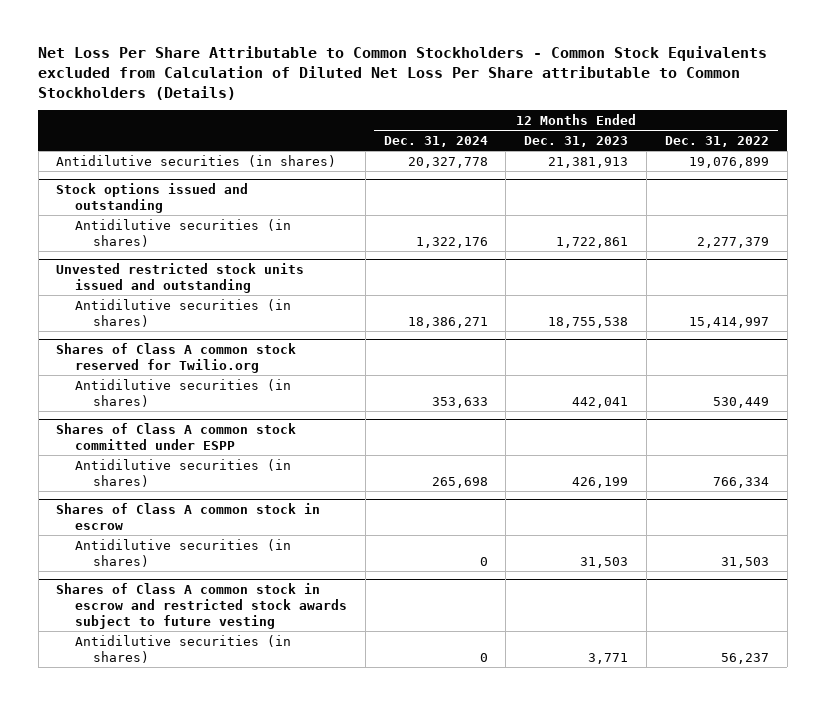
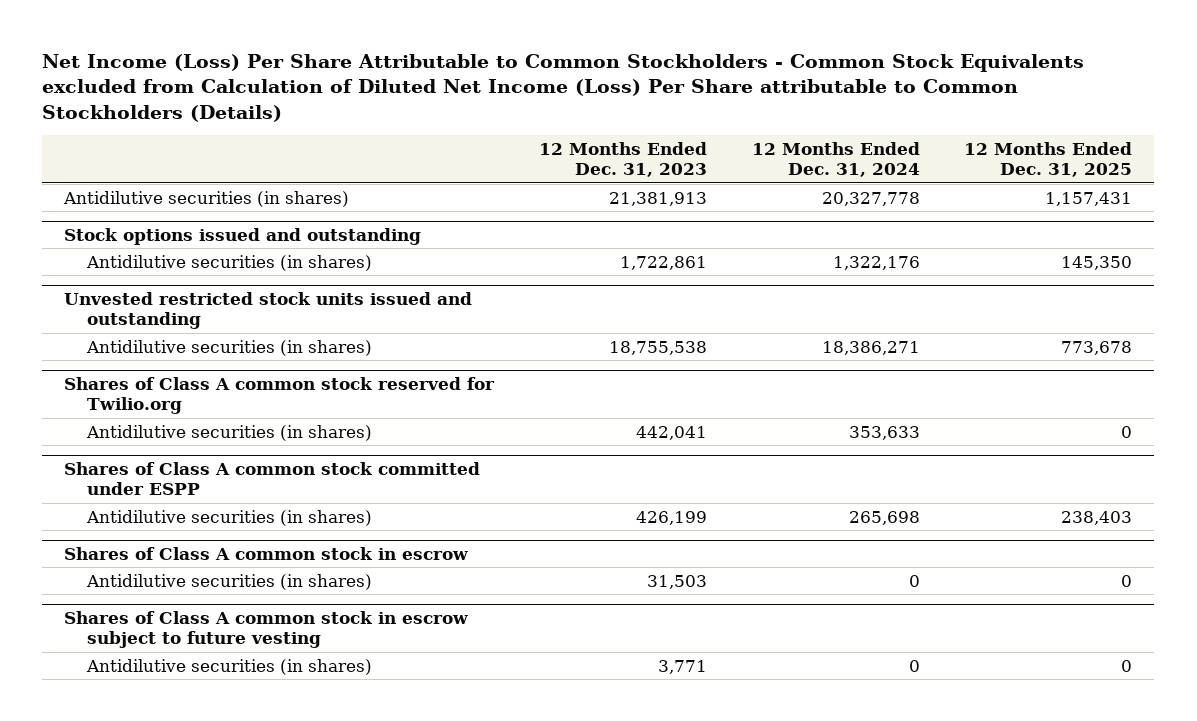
[38,45,768,100] Net Loss Per Share Attributable to Common Stockholders - Common Stock Equivalents excluded from Calculation of Diluted Net Loss Per Share attributable to Common Stockholders (Details) -> [42,53,1085,122] Net Income (Loss) Per Share Attributable to Common Stockholders - Common Stock Equivalents excluded from Calculation of Diluted Net Income (Loss) Per Share attributable to Common Stockholders (Details)
[665,135,770,147] Dec. 31, 2022 -> none
none -> [964,141,1133,177] 12 Months Ended Dec. 31, 2025
[56,582,347,629] Shares of Class A common stock in escrow and restricted stock awards subject to future vesting -> [64,610,469,648] Shares of Class A common stock in escrow subject to future vesting

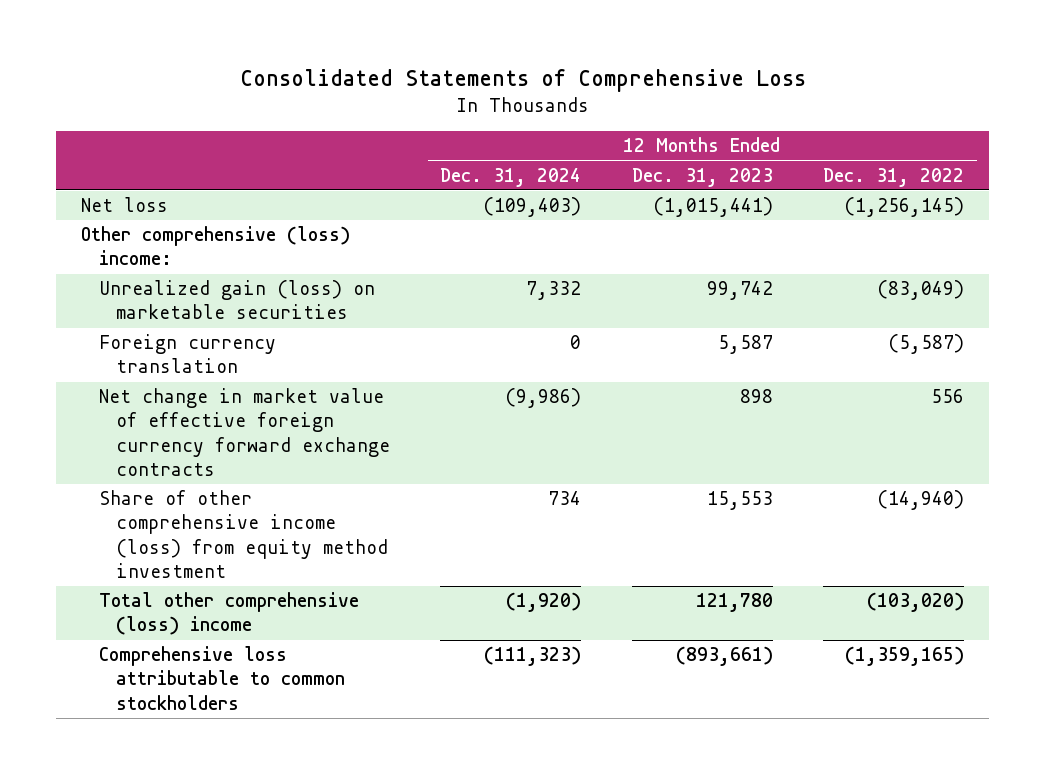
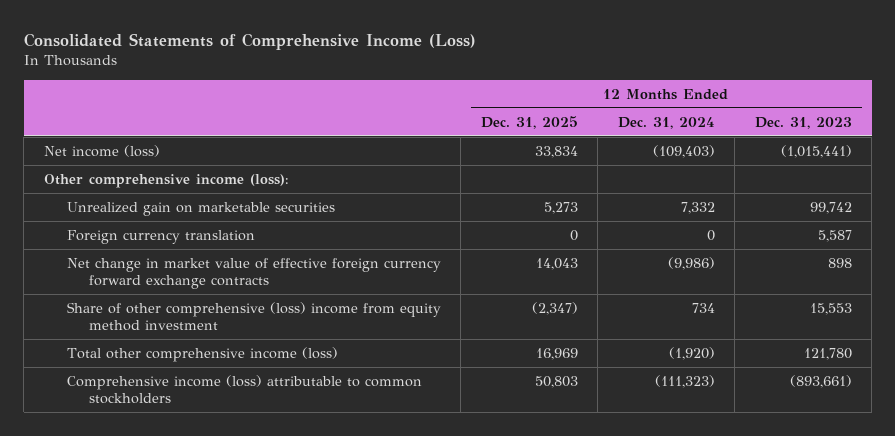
[239,68,806,92] Consolidated Statements of Comprehensive Loss -> [23,33,476,51] Consolidated Statements of Comprehensive Income (Loss)
[823,167,965,187] Dec. 31, 2022 -> none
none -> [480,115,578,129] Dec. 31, 2025
[81,197,169,213] Net loss -> [43,144,160,157] Net income (loss)
[81,226,351,266] Other comprehensive (loss) income: -> [43,173,289,188] Other comprehensive income (loss):
[98,280,375,320] Unrealized gain (loss) on marketable securities -> [66,201,335,216] Unrealized gain on marketable securities
[98,490,388,578] Share of other comprehensive income (loss) from equity method investment -> [66,301,441,331] Share of other comprehensive (loss) income from equity method investment
[98,592,359,636] Total other comprehensive (loss) income -> [66,346,338,362] Total other comprehensive income (loss)
[98,646,345,710] Comprehensive loss attributable to common stockholders -> [66,374,422,404] Comprehensive income (loss) attributable to common stockholders

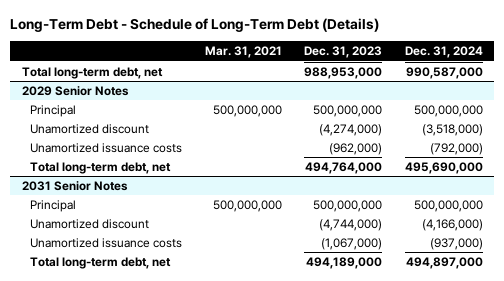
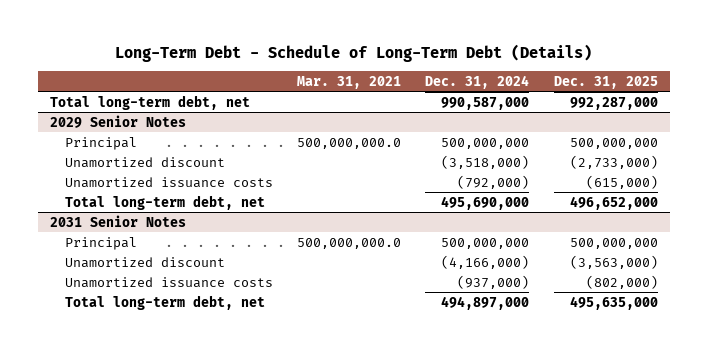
[304,46,383,59] Dec. 31, 2023 -> none
none -> [553,75,658,89] Dec. 31, 2025
[212,104,282,117] 500,000,000 -> [297,137,402,149] 500,000,000.0
[212,199,282,212] 500,000,000 -> [297,237,402,249] 500,000,000.0

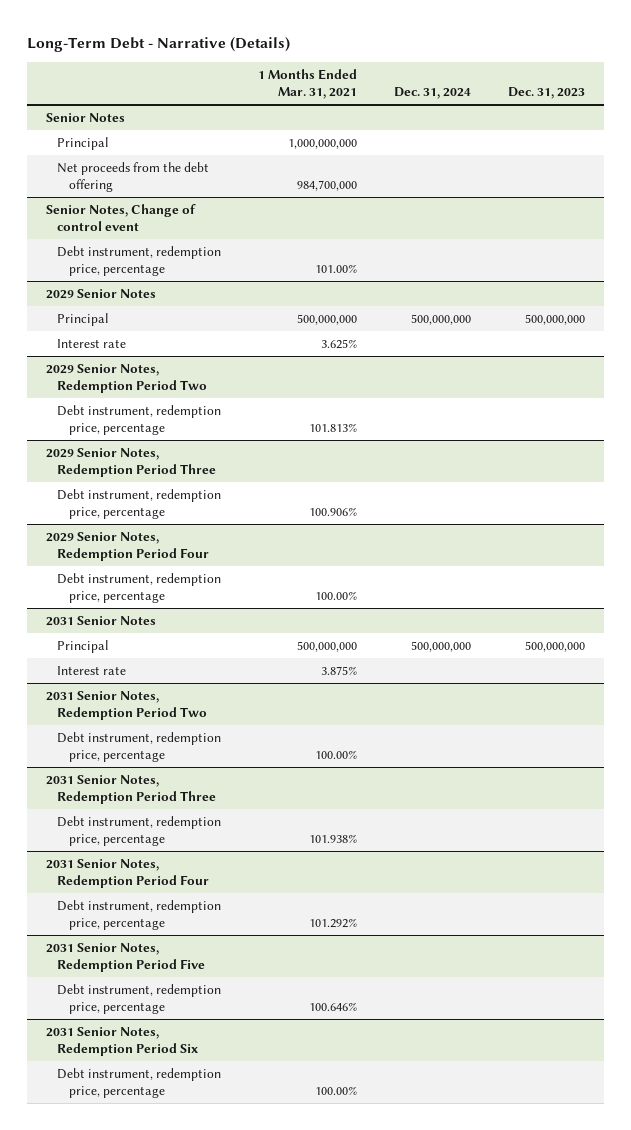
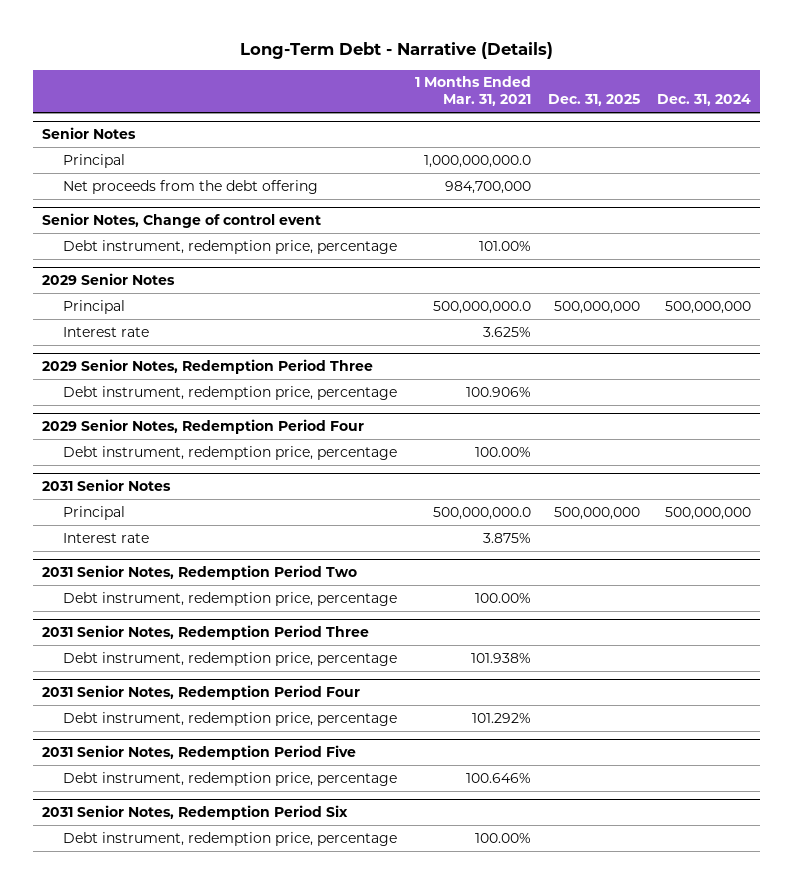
[508,87,586,100] Dec. 31, 2023 -> none
none -> [547,94,640,107] Dec. 31, 2025
[288,138,358,149] 1,000,000,000 -> [423,154,531,168] 1,000,000,000.0
[297,313,358,325] 500,000,000 -> [432,300,531,314] 500,000,000.0
[45,363,208,394] 2029 Senior Notes, Redemption Period Two -> none
[57,404,222,436] Debt instrument, redemption price, percentage -> none
[297,640,358,652] 500,000,000 -> [432,506,531,520] 500,000,000.0

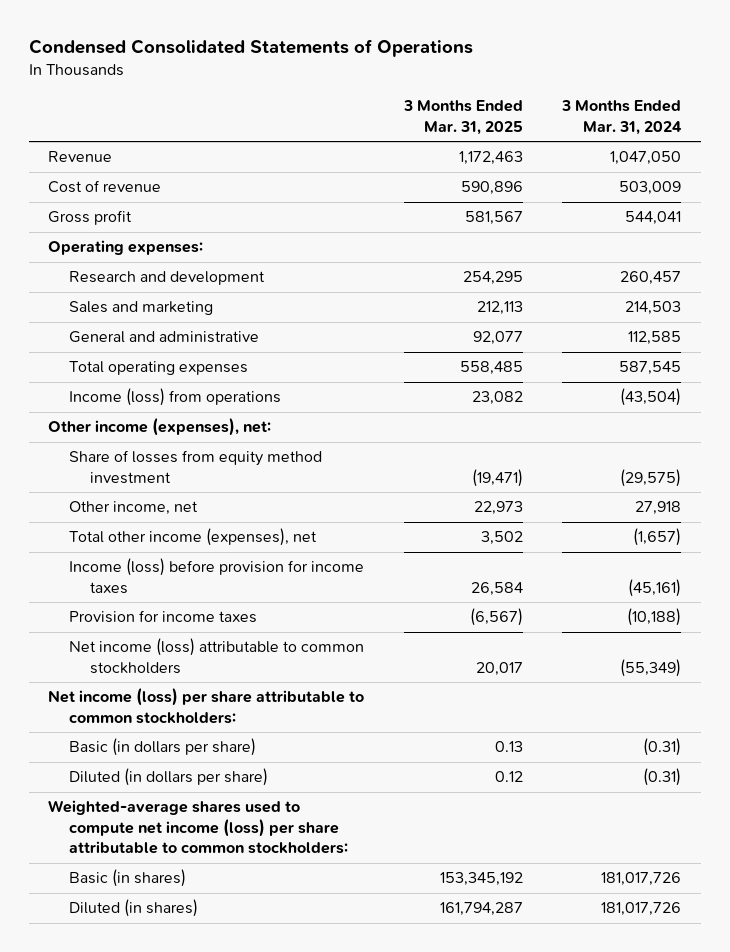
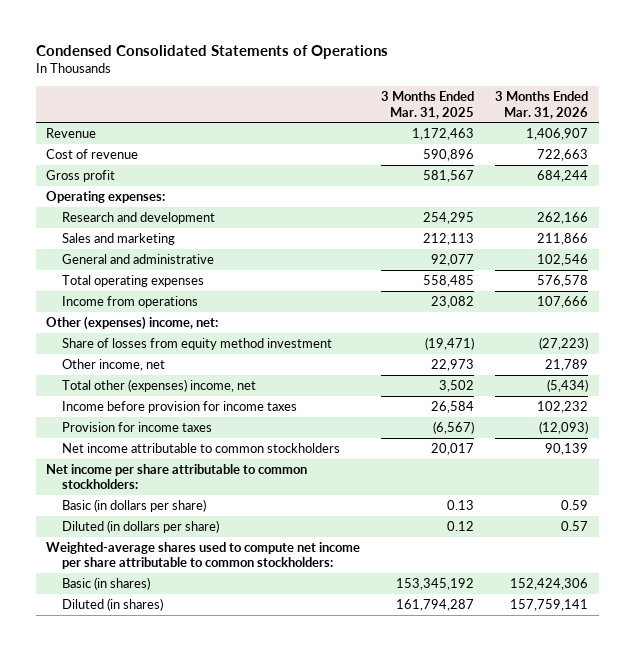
[561,100,683,135] 3 Months Ended Mar. 31, 2024 -> none
none -> [495,91,589,119] 3 Months Ended Mar. 31, 2026
[69,388,282,407] Income (loss) from operations -> [62,295,199,308] Income from operations
[48,418,272,437] Other income (expenses), net: -> [46,315,219,330] Other (expenses) income, net:
[69,528,318,547] Total other income (expenses), net -> [62,378,257,392] Total other (expenses) income, net
[69,558,365,594] Income (loss) before provision for income taxes -> [62,400,298,413] Income before provision for income taxes
[69,638,365,674] Net income (loss) attributable to common stockholders -> [62,442,341,453] Net income attributable to common stockholders
[48,688,365,724] Net income (loss) per share attributable to common stockholders: -> [46,463,308,490] Net income per share attributable to common stockholders:
[48,800,349,855] Weighted-average shares used to compute net income (loss) per share attributable to common stockholders: -> [46,541,361,570] Weighted-average shares used to compute net income per share attributable to common stockholders:

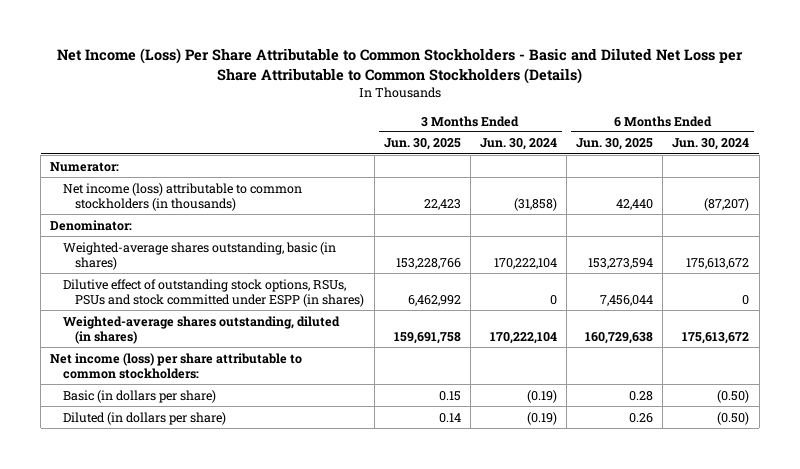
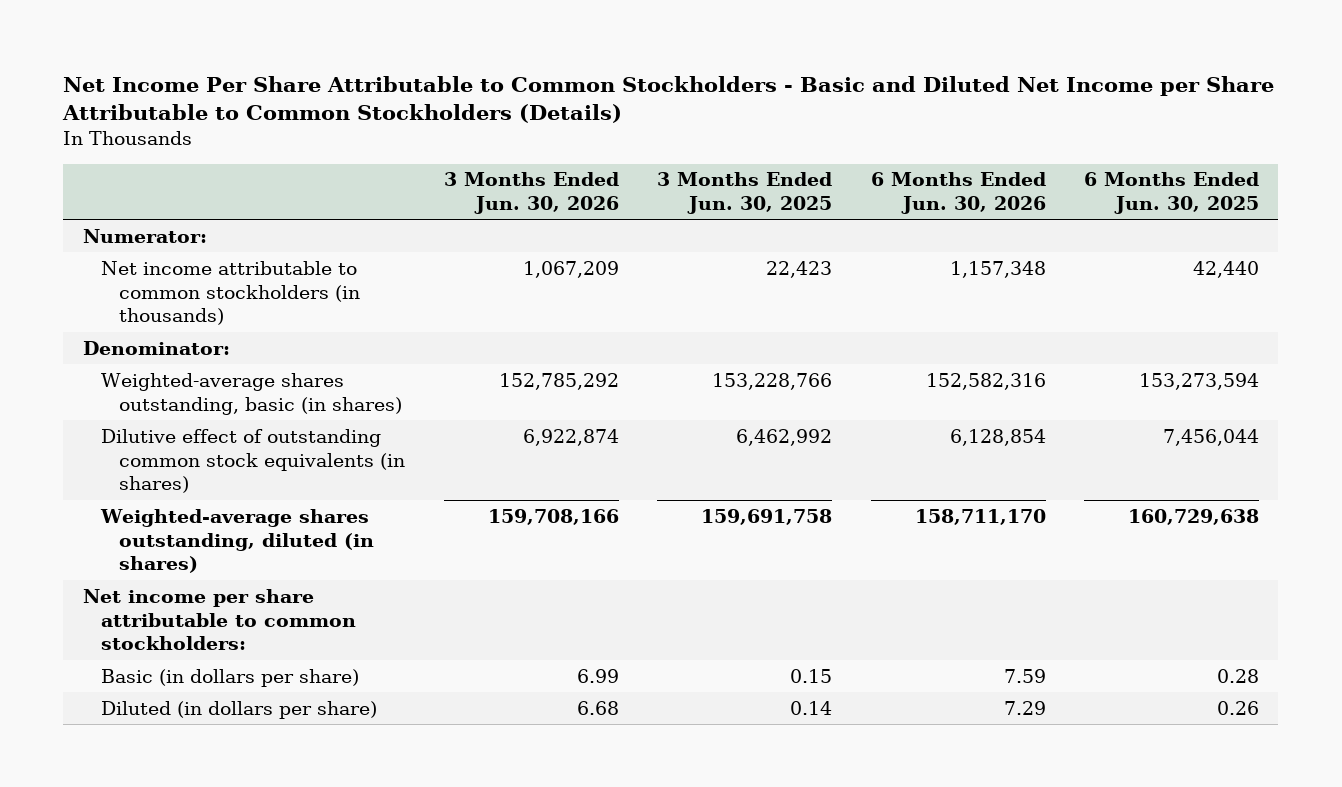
[56,48,743,85] Net Income (Loss) Per Share Attributable to Common Stockholders - Basic and Diluted Net Loss per Share Attributable to Common Stockholders (Details) -> [62,75,1275,124] Net Income Per Share Attributable to Common Stockholders - Basic and Diluted Net Income per Share Attributable to Common Stockholders (Details)
[479,138,557,151] Jun. 30, 2024 -> none
[672,138,750,151] Jun. 30, 2024 -> none
none -> [443,172,619,215] 3 Months Ended Jun. 30, 2026
none -> [870,172,1046,215] 6 Months Ended Jun. 30, 2026
[62,182,302,211] Net income (loss) attributable to common stockholders (in thousands) -> [101,260,361,326] Net income attributable to common stockholders (in thousands)
[62,278,365,307] Dilutive effect of outstanding stock options, RSUs, PSUs and stock committed under ESPP (in shares) -> [101,428,406,494] Dilutive effect of outstanding common stock equivalents (in shares)
[50,352,303,379] Net income (loss) per share attributable to common stockholders: -> [82,588,357,651] Net income per share attributable to common stockholders:

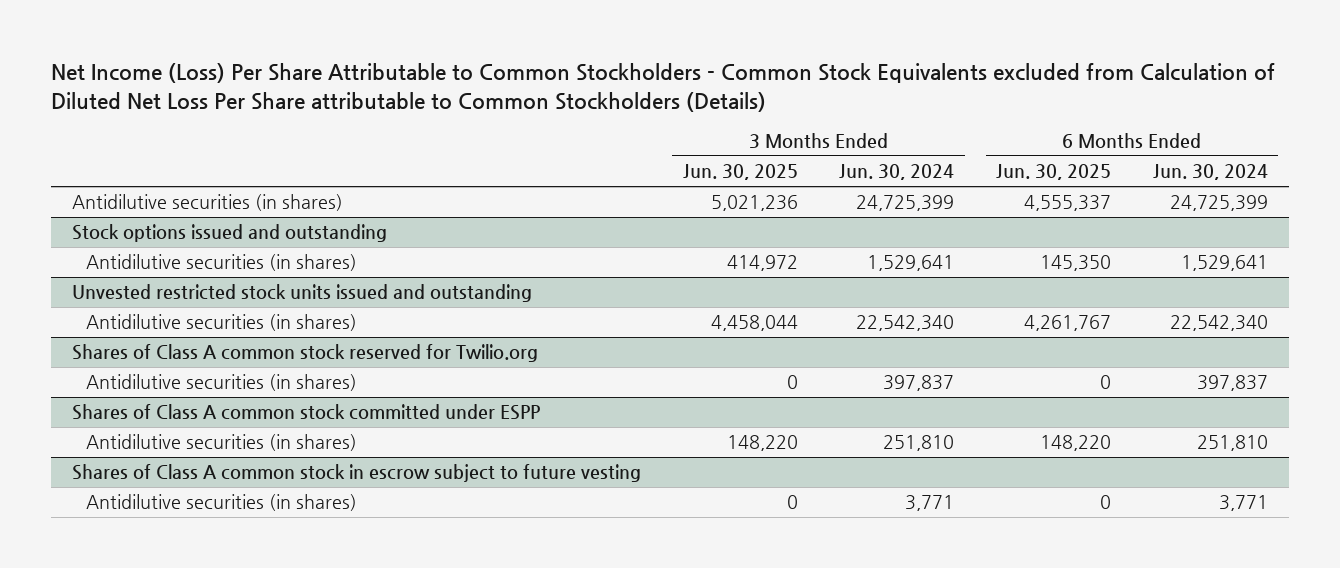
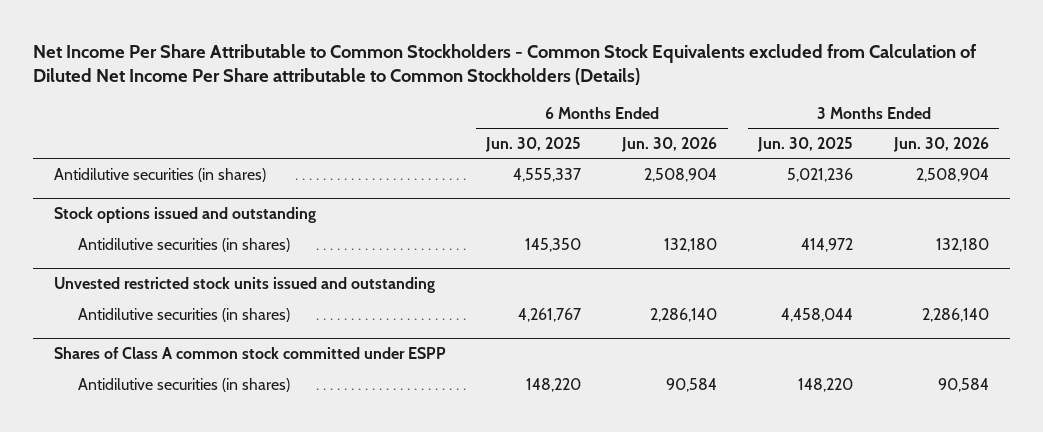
[51,63,1276,112] Net Income (Loss) Per Share Attributable to Common Stockholders - Common Stock Equivalents excluded from Calculation of Diluted Net Loss Per Share attributable to Common Stockholders (Details) -> [33,43,977,86] Net Income Per Share Attributable to Common Stockholders - Common Stock Equivalents excluded from Calculation of Diluted Net Income Per Share attributable to Common Stockholders (Details)
[839,164,955,181] Jun. 30, 2024 -> none
[1152,164,1268,181] Jun. 30, 2024 -> none
none -> [621,136,718,152] Jun. 30, 2026
none -> [893,136,990,152] Jun. 30, 2026
[72,344,539,363] Shares of Class A common stock reserved for Twilio.org -> none
[85,374,357,392] Antidilutive securities (in shares) -> none
[72,464,642,483] Shares of Class A common stock in escrow subject to future vesting -> none
[85,494,357,512] Antidilutive securities (in shares) -> none

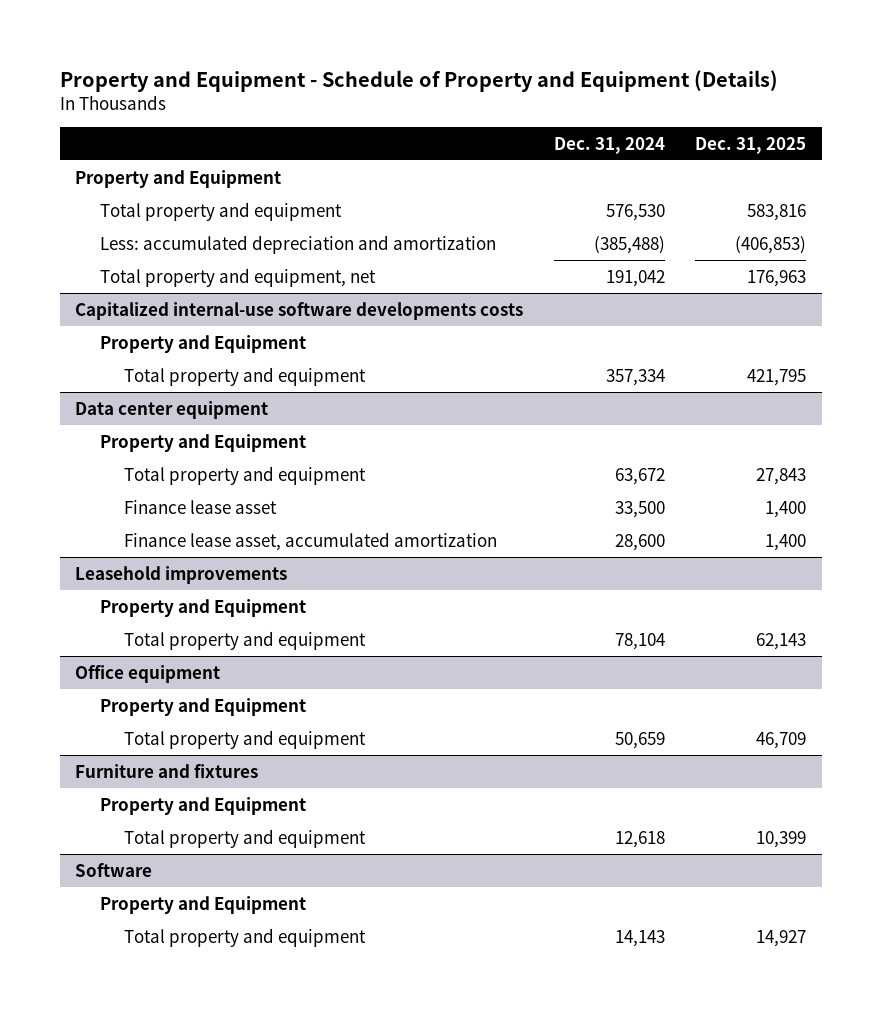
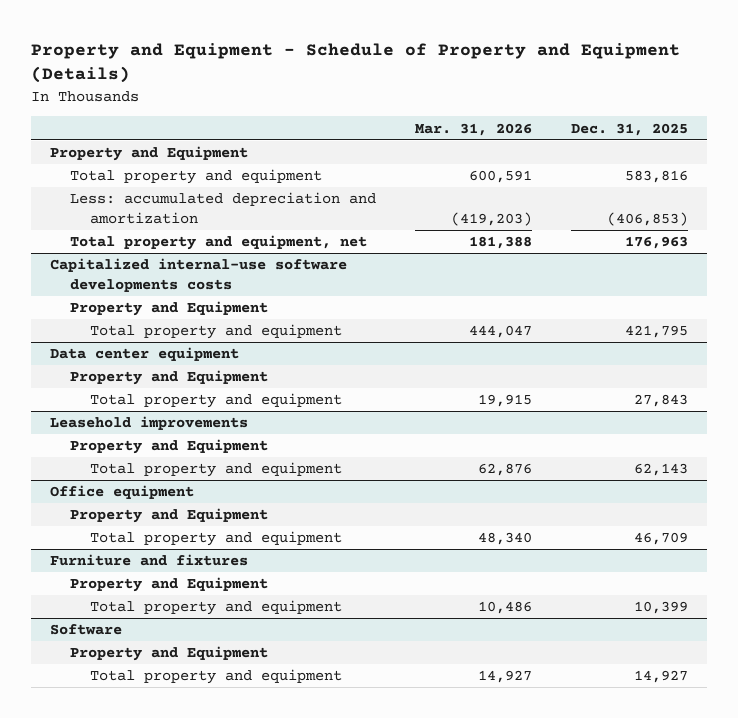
[553,136,665,154] Dec. 31, 2024 -> none
none -> [414,122,532,136] Mar. 31, 2026
[124,499,278,514] Finance lease asset -> none
[124,531,498,551] Finance lease asset, accumulated amortization -> none

